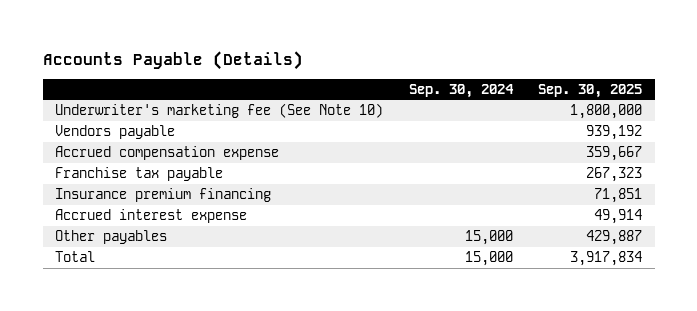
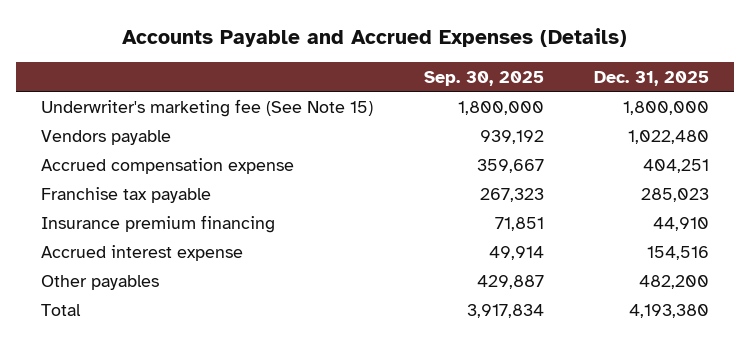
[42,50,303,70] Accounts Payable (Details) -> [122,28,628,48] Accounts Payable and Accrued Expenses (Details)
[408,84,514,99] Sep. 30, 2024 -> none
none -> [594,71,710,87] Dec. 31, 2025
[55,103,384,119] Underwriter's marketing fee (See Note 10) -> [41,98,374,117] Underwriter's marketing fee (See Note 15)

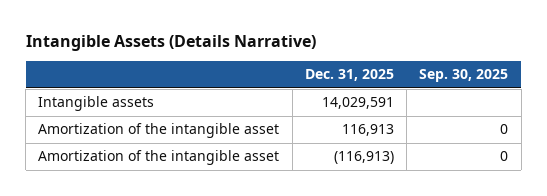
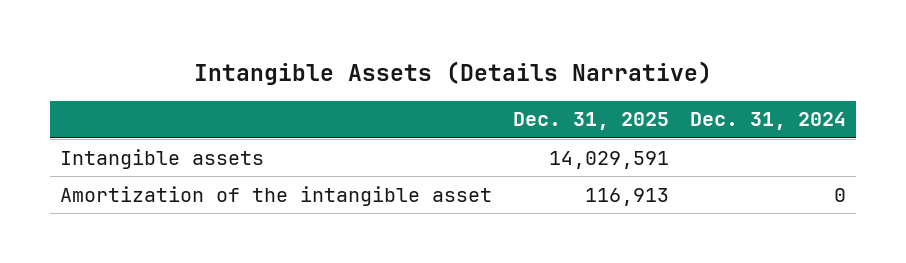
[419,69,509,83] Sep. 30, 2025 -> none
none -> [689,112,846,131] Dec. 31, 2024
[38,150,280,166] Amortization of the intangible asset -> none

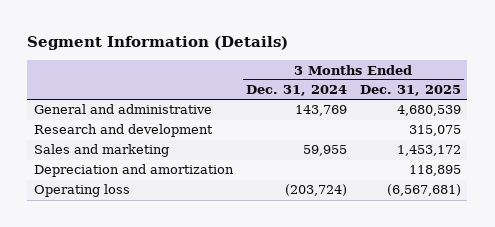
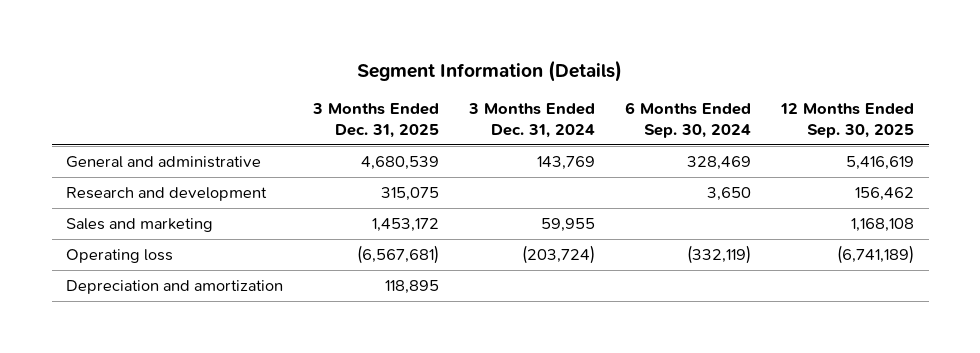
none -> [625,102,752,139] 6 Months Ended Sep. 30, 2024
none -> [779,103,914,139] 12 Months Ended Sep. 30, 2025
[33,164,234,178] Depreciation and amortization -> [66,279,284,294] Depreciation and amortization

